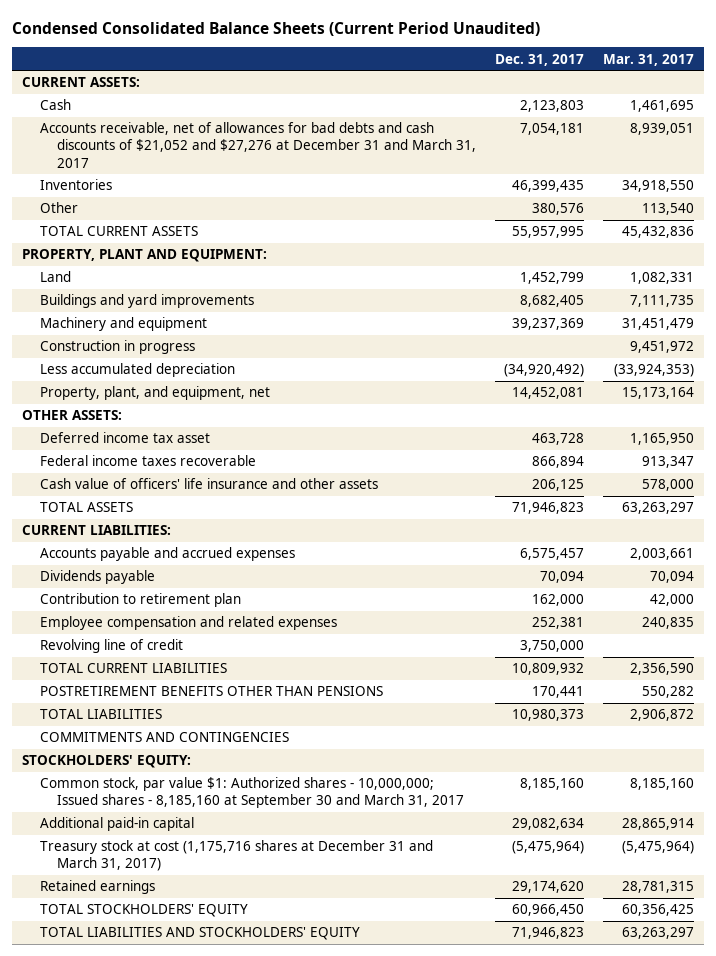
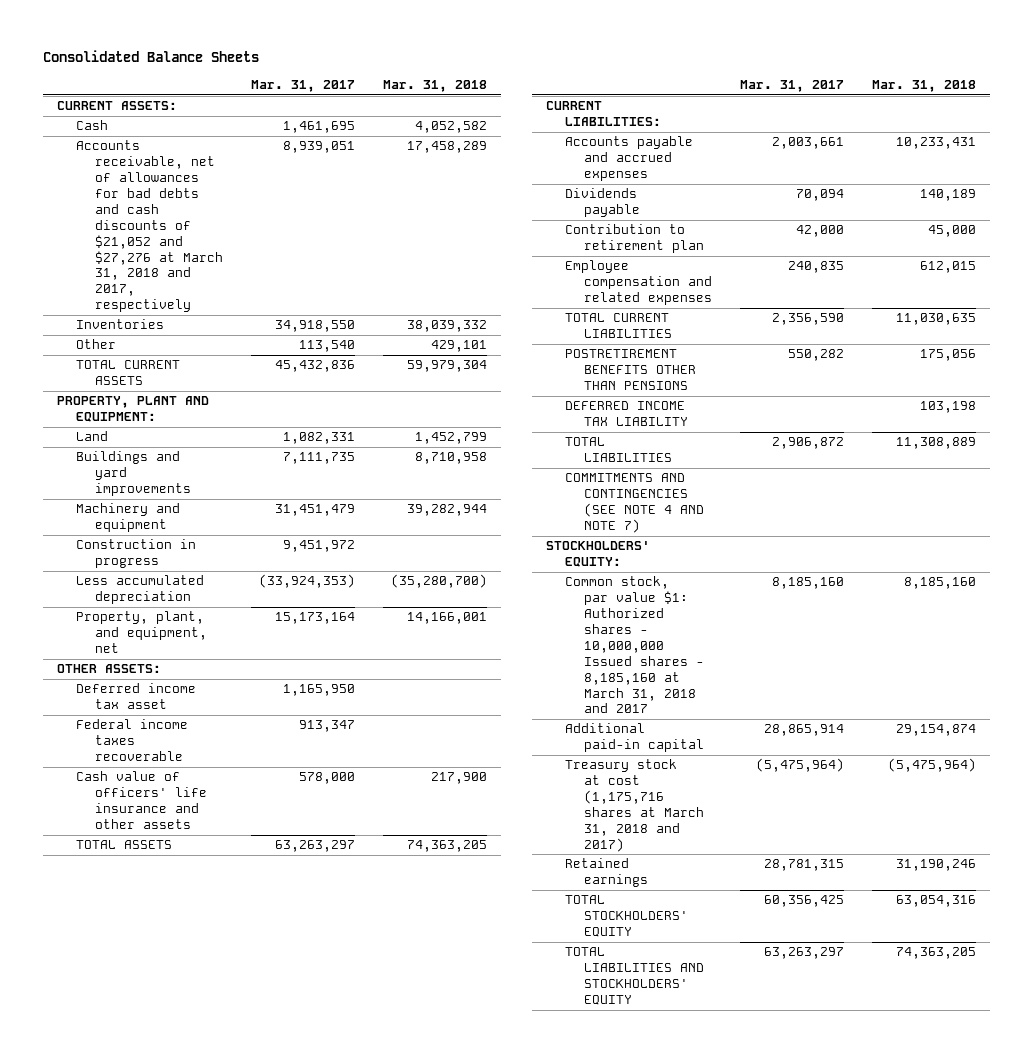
[12,21,541,36] Condensed Consolidated Balance Sheets (Current Period Unaudited) -> [43,50,260,63] Consolidated Balance Sheets
[495,53,585,66] Dec. 31, 2017 -> none
none -> [382,79,487,92] Mar. 31, 2018
[39,122,477,168] Accounts receivable, net of allowances for bad debts and cash discounts of $21,052 and $27,276 at December 31 and March 31, 2017 -> [75,140,223,313] Accounts receivable, net of allowances for bad debts and cash discounts of $21,052 and $27,276 at March 31, 2018 and 2017, respectively
[39,639,183,654] Revolving line of credit -> none
none -> [564,401,688,427] DEFERRED INCOME TAX LIABILITY
[39,732,289,743] COMMITMENTS AND CONTINGENCIES -> [564,473,704,533] COMMITMENTS AND CONTINGENCIES (SEE NOTE 4 AND NOTE 7)
[39,777,465,809] Common stock, par value $1: Authorized shares - 10,000,000; Issued shares - 8,185,160 at September 30 and March 31, 2017 -> [564,576,704,714] Common stock, par value $1: Authorized shares - 10,000,000 Issued shares - 8,185,160 at March 31, 2018 and 2017
[39,840,433,872] Treasury stock at cost (1,175,716 shares at December 31 and March 31, 2017) -> [564,759,704,852] Treasury stock at cost (1,175,716 shares at March 31, 2018 and 2017)

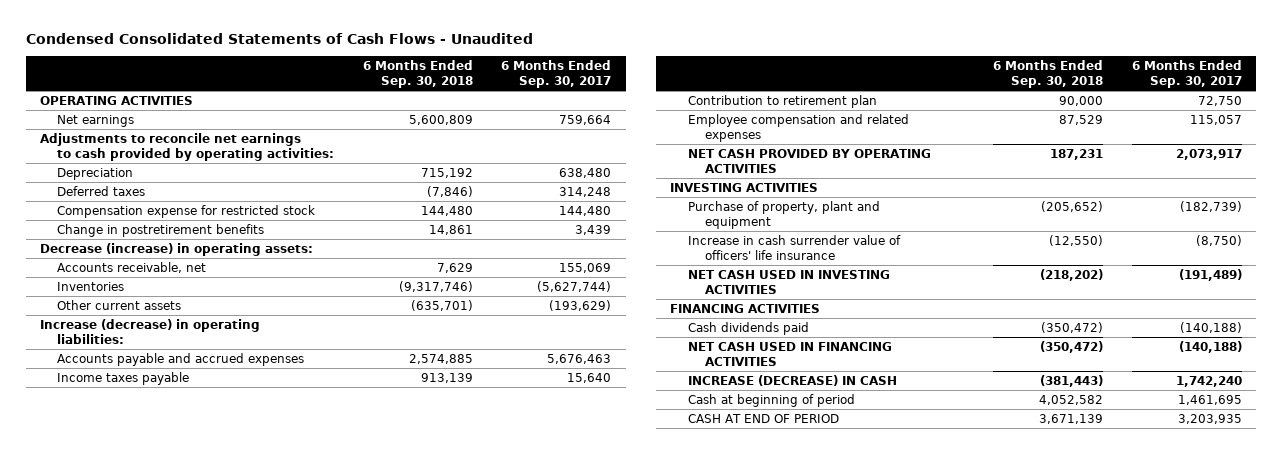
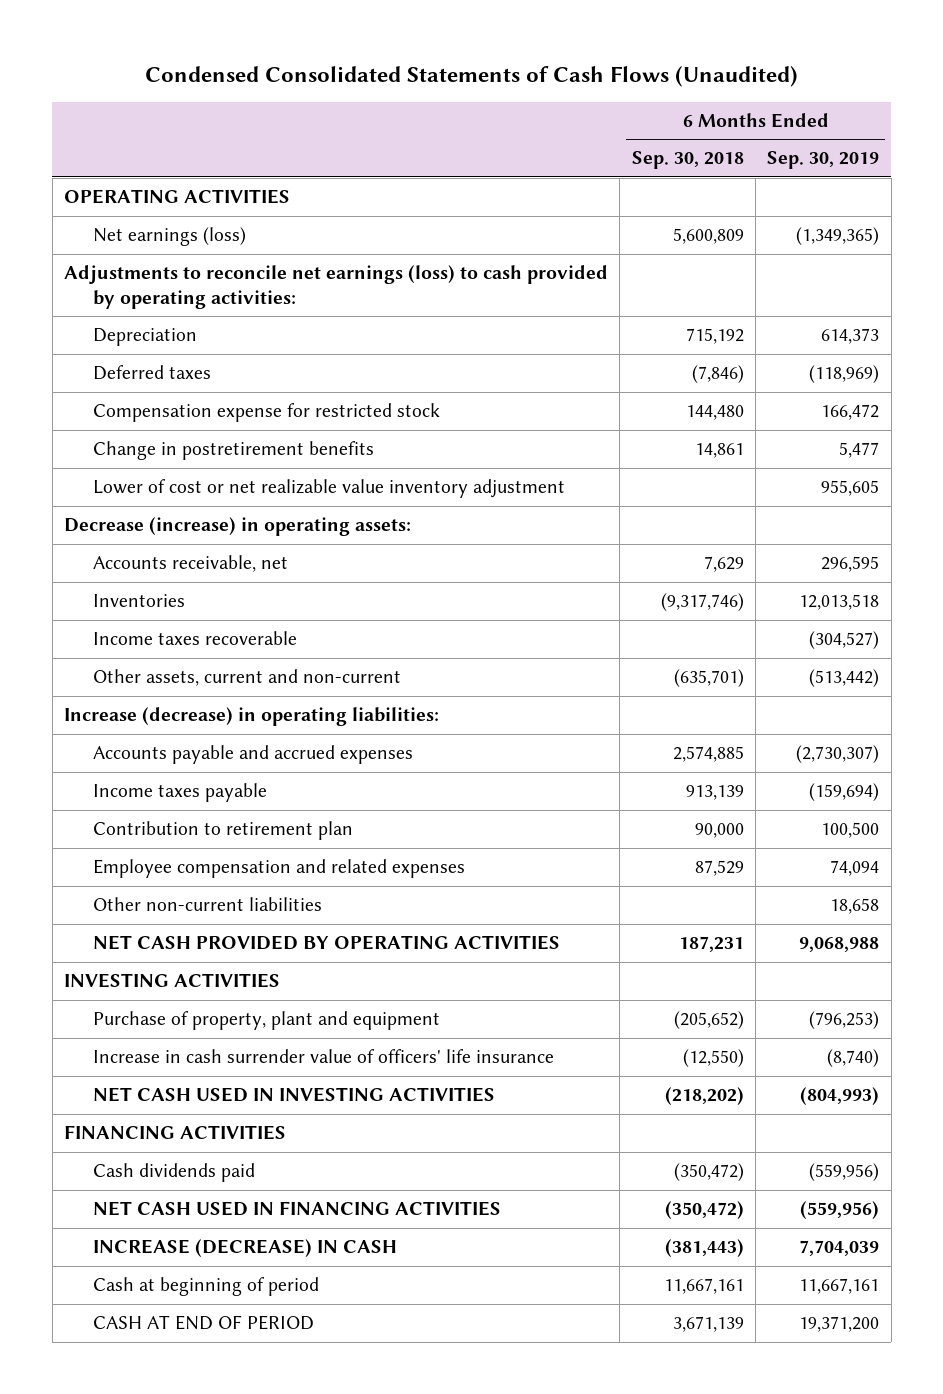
[25,33,533,45] Condensed Consolidated Statements of Cash Flows - Unaudited -> [144,66,798,88] Condensed Consolidated Statements of Cash Flows (Unaudited)
[501,60,612,88] 6 Months Ended Sep. 30, 2017 -> none
none -> [767,151,880,170] Sep. 30, 2019
[57,115,135,128] Net earnings -> [93,227,247,247] Net earnings (loss)
[39,133,335,161] Adjustments to reconcile net earnings to cash provided by operating activities: -> [63,265,608,309] Adjustments to reconcile net earnings (loss) to cash provided by operating activities:
none -> [93,479,566,499] Lower of cost or net realizable value inventory adjustment
none -> [93,631,298,646] Income taxes recoverable
[57,300,182,311] Other current assets -> [93,669,402,687] Other assets, current and non-current
none -> [93,897,323,912] Other non-current liabilities
[1039,395,1104,406] 4,052,582 -> [663,1278,744,1295] 11,667,161

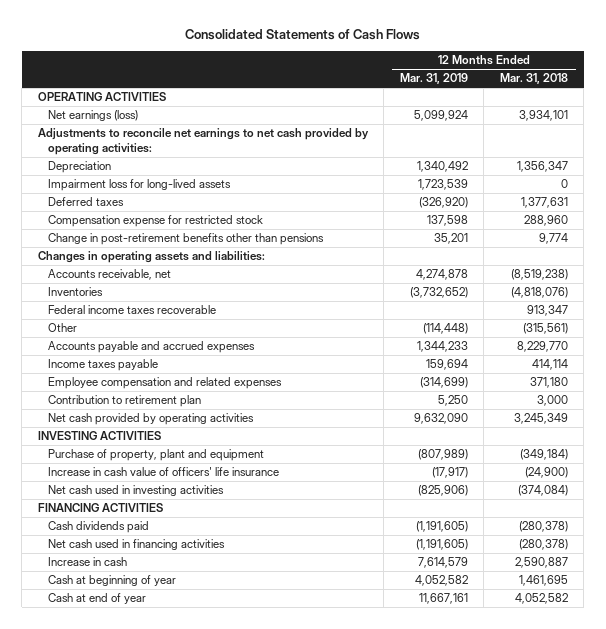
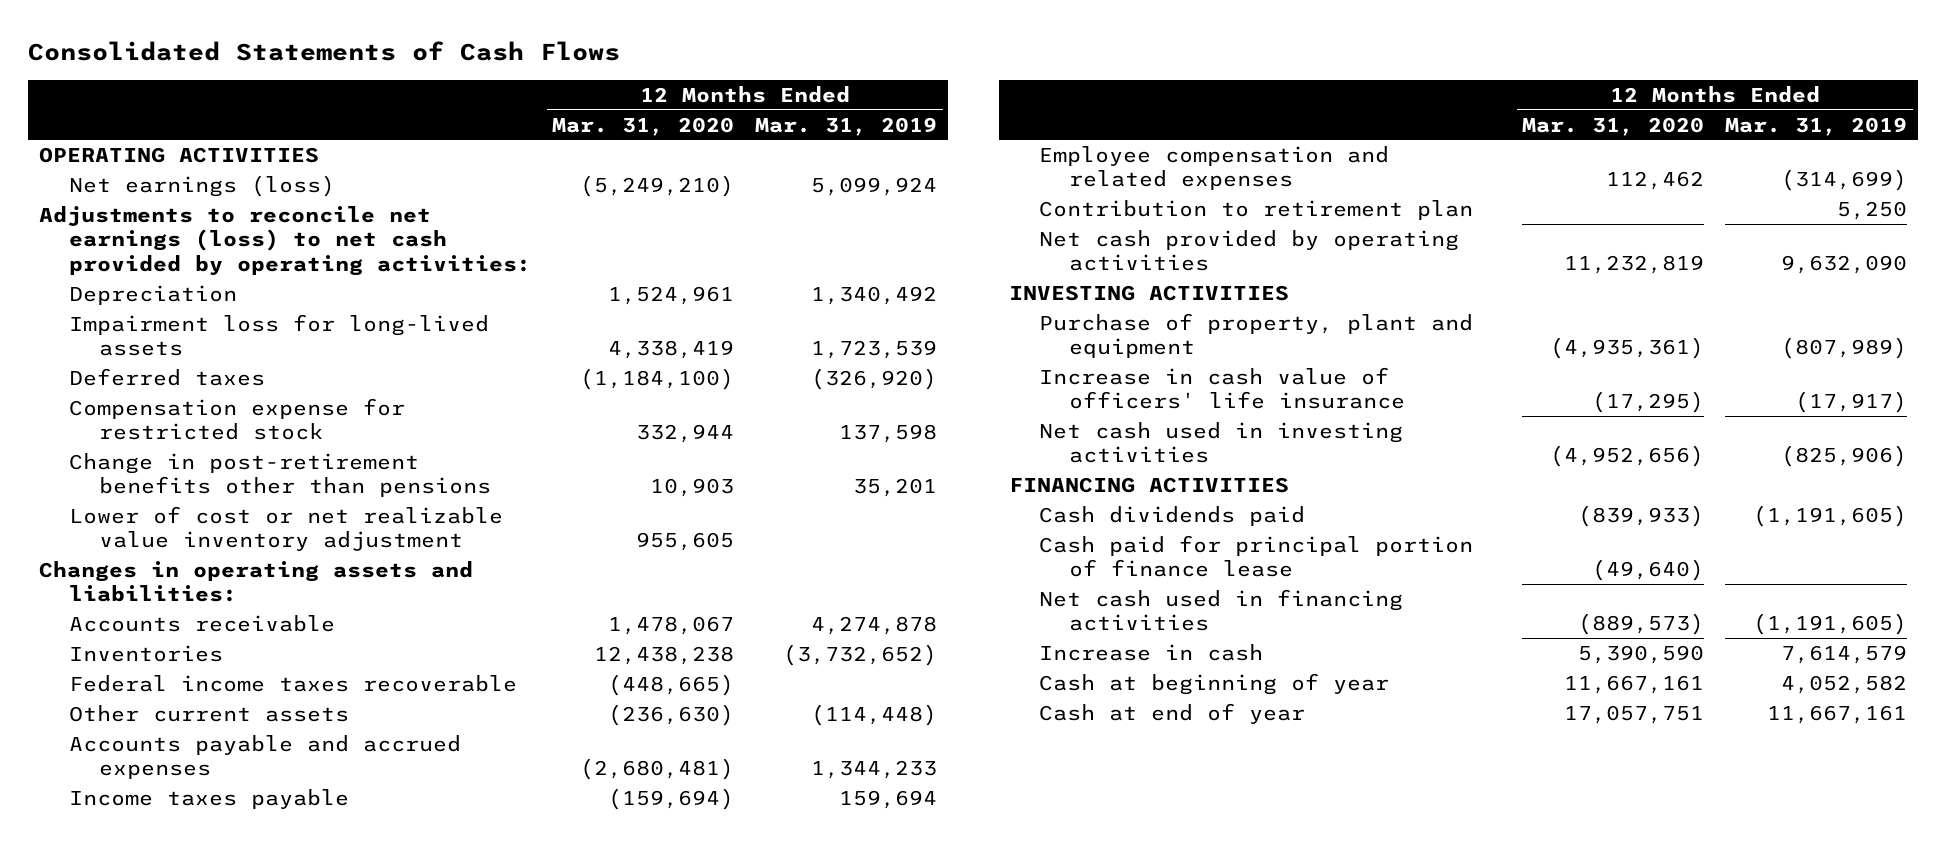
[499,73,568,85] Mar. 31, 2018 -> none
none -> [552,116,735,136] Mar. 31, 2020
[37,128,369,156] Adjustments to reconcile net earnings to net cash provided by operating activities: -> [39,205,532,276] Adjustments to reconcile net earnings (loss) to net cash provided by operating activities:
none -> [69,505,504,552] Lower of cost or net realizable value inventory adjustment
[47,269,171,281] Accounts receivable, net -> [69,614,336,632] Accounts receivable
[47,323,77,333] Other -> [69,704,350,722] Other current assets
none -> [1039,534,1474,578] Cash paid for principal portion of finance lease

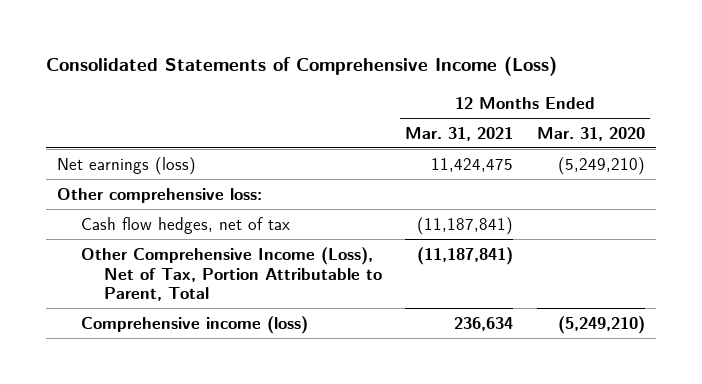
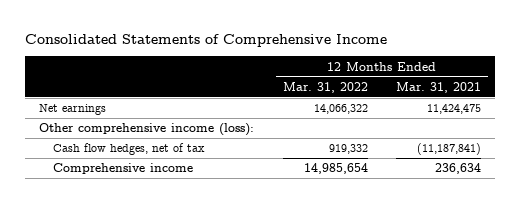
[45,56,557,77] Consolidated Statements of Comprehensive Income (Loss) -> [25,34,388,48] Consolidated Statements of Comprehensive Income
[536,126,645,141] Mar. 31, 2020 -> none
none -> [282,81,368,93] Mar. 31, 2022
[57,156,197,175] Net earnings (loss) -> [39,104,107,116] Net earnings
[57,187,263,203] Other comprehensive loss: -> [39,123,255,137] Other comprehensive income (loss):
[80,246,383,302] Other Comprehensive Income (Loss), Net of Tax, Portion Attributable to Parent, Total -> none
[80,315,308,334] Comprehensive income (loss) -> [52,163,193,175] Comprehensive income

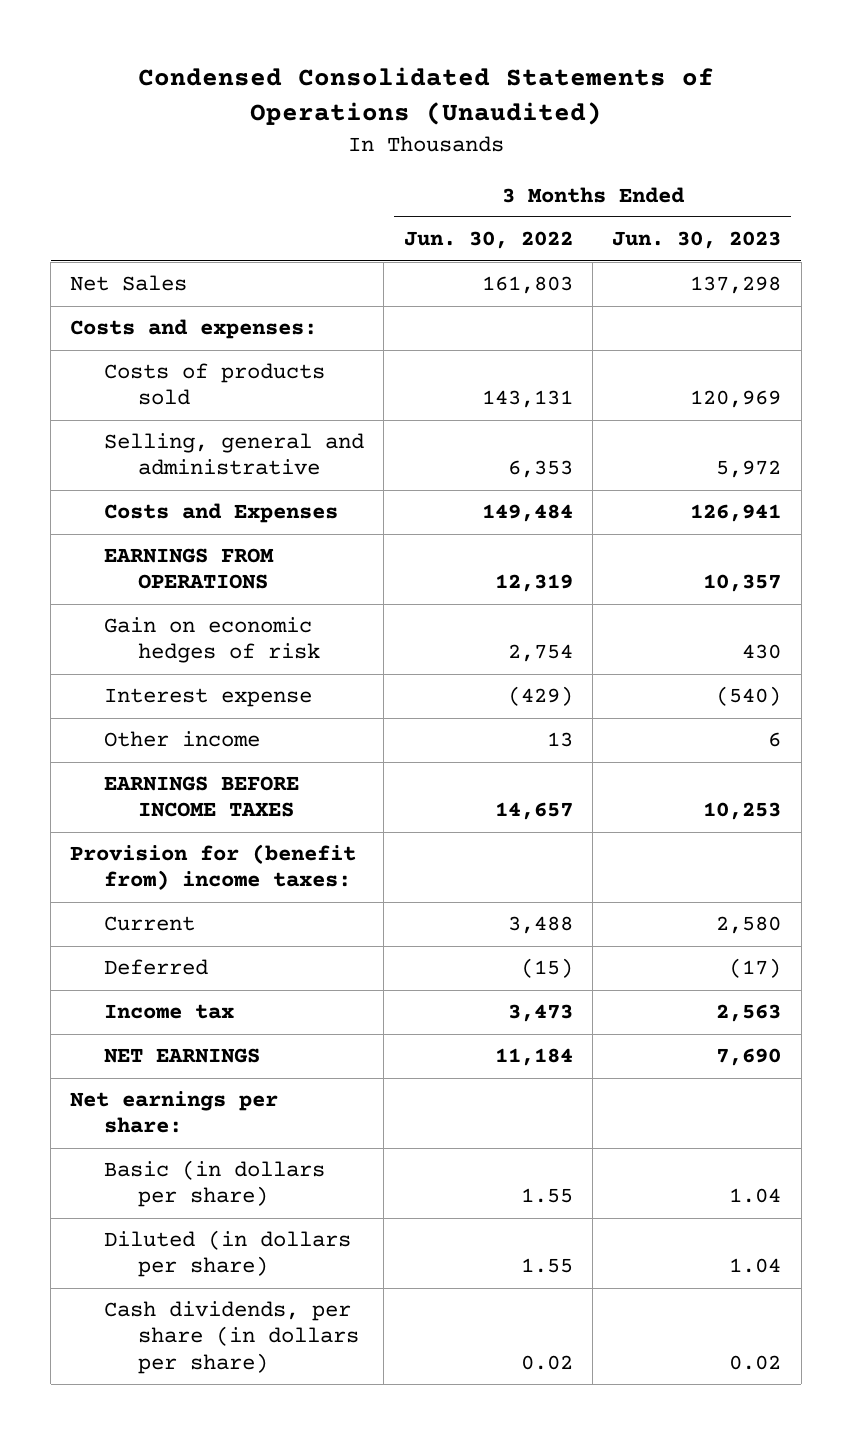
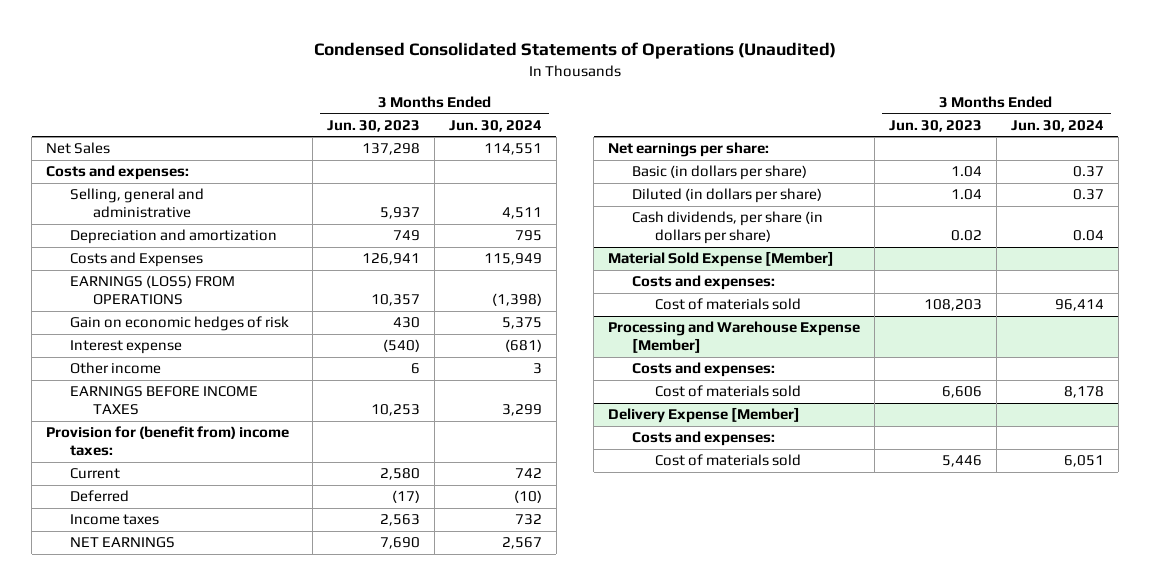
[403,231,573,250] Jun. 30, 2022 -> none
none -> [448,119,542,132] Jun. 30, 2024
[104,363,326,406] Costs of products sold -> none
[716,460,782,479] 5,972 -> [380,207,421,220] 5,937
none -> [69,229,277,245] Depreciation and amortization
[104,548,275,590] EARNINGS FROM OPERATIONS -> [69,275,235,306] EARNINGS (LOSS) FROM OPERATIONS
[104,1004,235,1020] Income tax -> [69,514,159,526] Income taxes
none -> [608,251,835,268] Material Sold Expense [Member]
none -> [631,275,775,291] Costs and expenses:
none -> [655,298,802,311] Cost of materials sold
none -> [608,321,861,354] Processing and Warehouse Expense [Member]
none -> [631,362,775,378] Costs and expenses:
none -> [655,385,802,398] Cost of materials sold
none -> [608,407,801,424] Delivery Expense [Member]
none -> [631,431,775,447] Costs and expenses:
none -> [655,454,802,467] Cost of materials sold

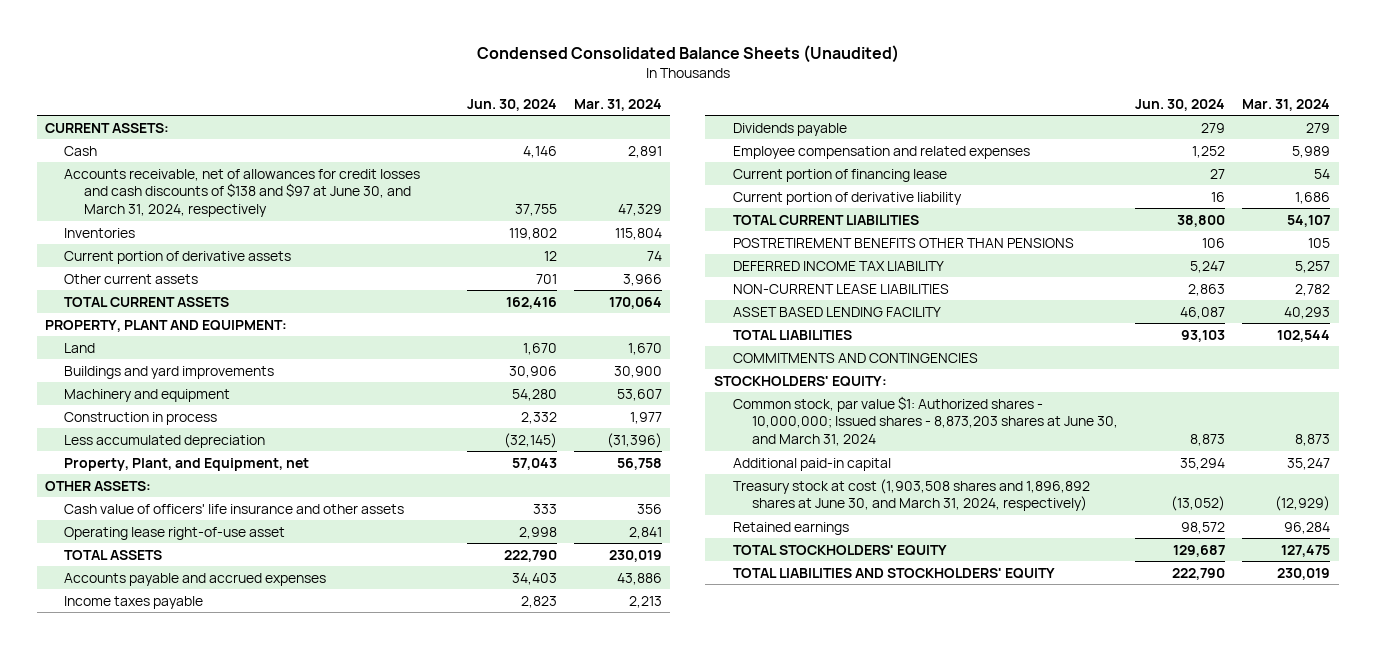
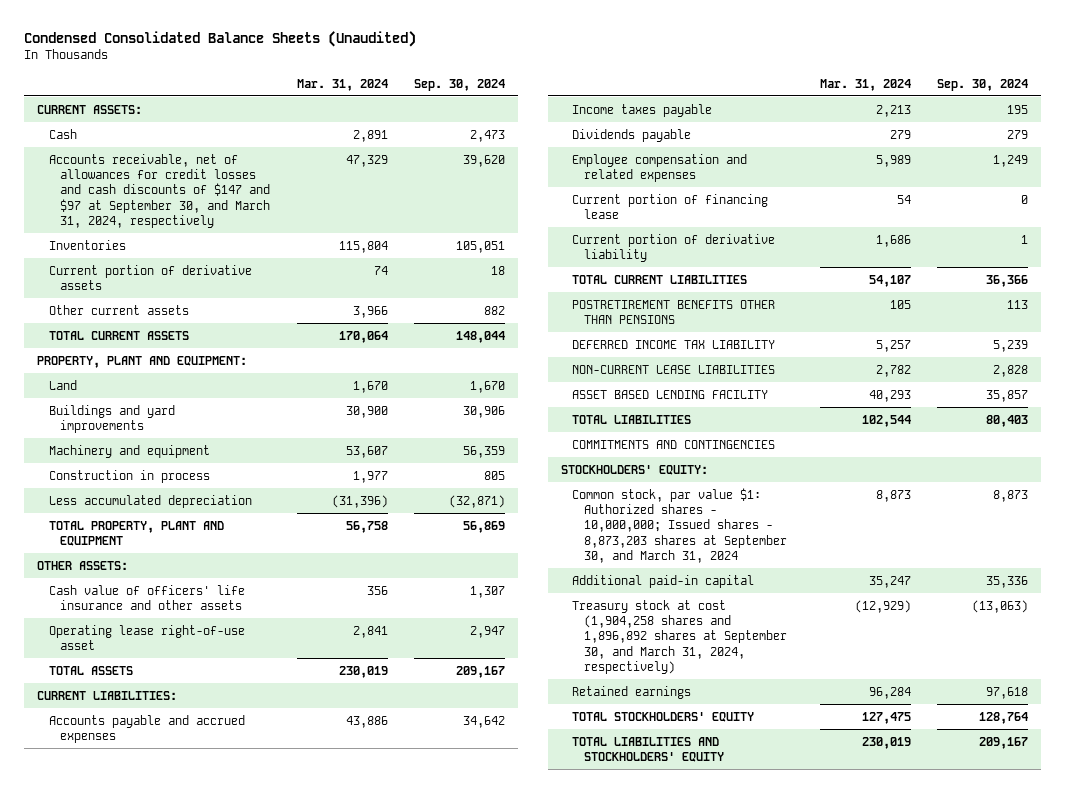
[466,98,557,111] Jun. 30, 2024 -> none
none -> [413,78,505,91] Sep. 30, 2024
[64,168,421,218] Accounts receivable, net of allowances for credit losses and cash discounts of $138 and $97 at June 30, and March 31, 2024, respectively -> [48,153,271,229] Accounts receivable, net of allowances for credit losses and cash discounts of $147 and $97 at September 30, and March 31, 2024, respectively
[64,457,310,471] Property, Plant, and Equipment, net -> [48,520,224,546] TOTAL PROPERTY, PLANT AND EQUIPMENT
none -> [37,690,178,700] CURRENT LIABILITIES:
[732,395,1118,447] Common stock, par value $1: Authorized shares - 10,000,000; Issued shares - 8,873,203 shares at June 30, and March 31, 2024 -> [572,487,787,564] Common stock, par value $1: Authorized shares - 10,000,000; Issued shares - 8,873,203 shares at September 30, and March 31, 2024
[732,478,1090,512] Treasury stock at cost (1,903,508 shares and 1,896,892 shares at June 30, and March 31, 2024, respectively) -> [572,599,787,675] Treasury stock at cost (1,904,258 shares and 1,896,892 shares at September 30, and March 31, 2024, respectively)

